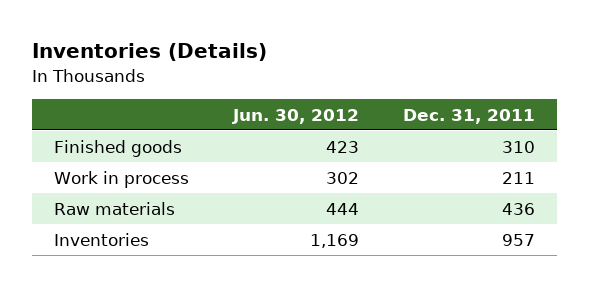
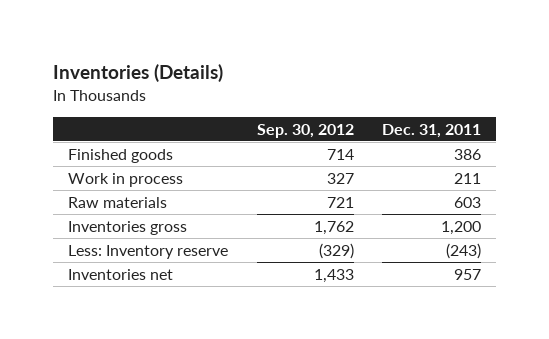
[231,108,359,124] Jun. 30, 2012 -> none
none -> [256,123,354,138] Sep. 30, 2012
[501,140,535,153] 310 -> [454,148,482,160] 386
[501,202,535,215] 436 -> [454,196,482,208] 603
none -> [67,220,187,235] Inventories gross
none -> [67,244,228,259] Less: Inventory reserve
[53,232,149,246] Inventories -> [67,268,173,280] Inventories net

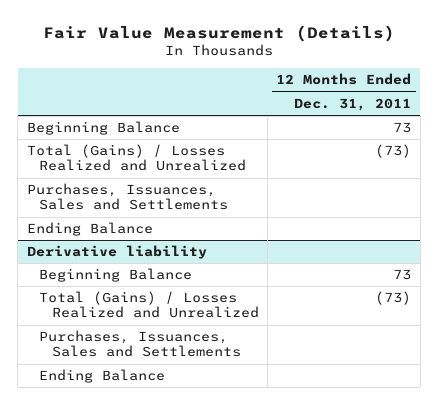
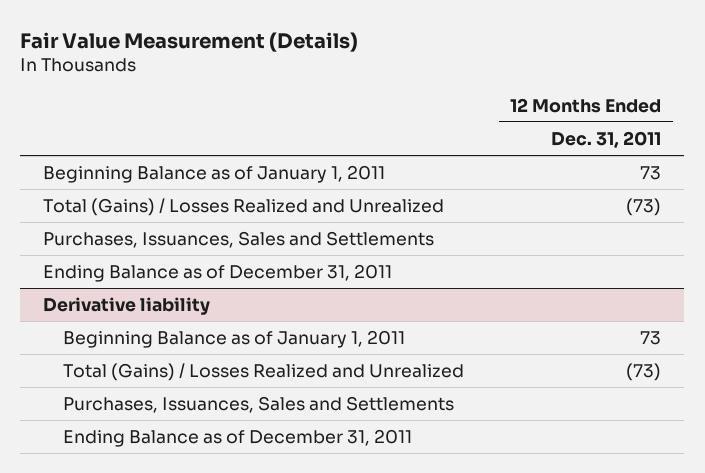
[26,121,180,136] Beginning Balance -> [43,165,386,184] Beginning Balance as of January 1, 2011
[26,222,153,237] Ending Balance -> [43,264,393,283] Ending Balance as of December 31, 2011
[39,268,193,283] Beginning Balance -> [62,330,405,349] Beginning Balance as of January 1, 2011
[39,369,166,384] Ending Balance -> [62,429,412,448] Ending Balance as of December 31, 2011

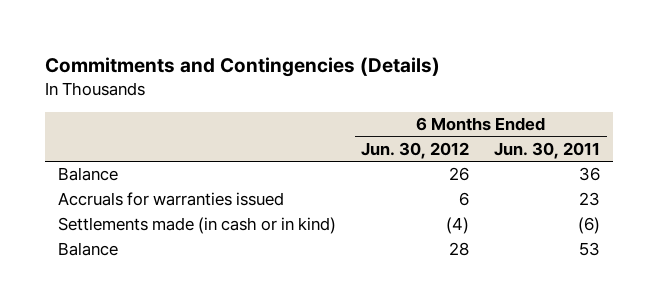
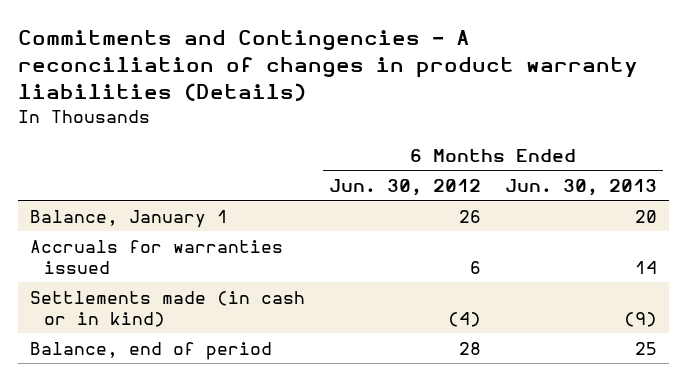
[45,56,441,77] Commitments and Contingencies (Details) -> [17,29,638,102] Commitments and Contingencies - A reconciliation of changes in product warranty liabilities (Details)
[494,141,601,159] Jun. 30, 2011 -> none
none -> [504,179,657,197] Jun. 30, 2013
[57,167,118,182] Balance -> [29,209,228,228] Balance, January 1
[57,242,118,257] Balance -> none
none -> [29,341,272,360] Balance, end of period

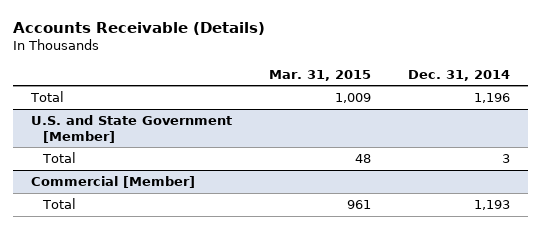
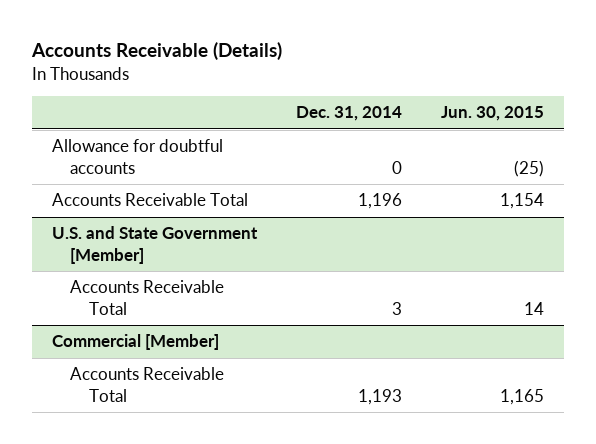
[269,69,372,81] Mar. 31, 2015 -> none
none -> [441,106,545,122] Jun. 30, 2015
none -> [51,139,223,174] Allowance for doubtful accounts
[30,90,65,102] Total -> [51,193,248,207] Accounts Receivable Total
[41,151,76,163] Total -> [70,280,225,315] Accounts Receivable Total
[41,197,76,209] Total -> [70,367,225,402] Accounts Receivable Total

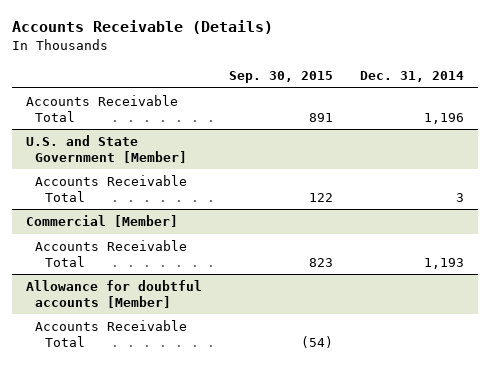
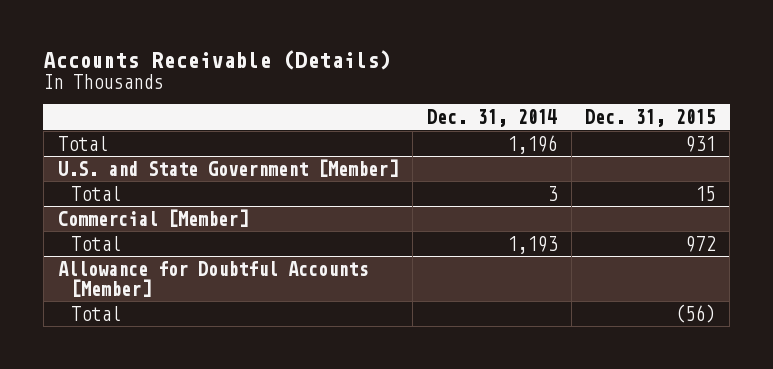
[229,71,334,84] Sep. 30, 2015 -> none
none -> [585,109,716,128] Dec. 31, 2015
[25,95,178,122] Accounts Receivable Total -> [57,135,108,151] Total
[35,175,188,202] Accounts Receivable Total -> [70,185,121,201] Total
[35,240,188,267] Accounts Receivable Total -> [70,235,121,251] Total
[25,280,202,308] Allowance for doubtful accounts [Member] -> [57,260,368,298] Allowance for Doubtful Accounts [Member]
[35,320,188,347] Accounts Receivable Total -> [70,305,121,321] Total

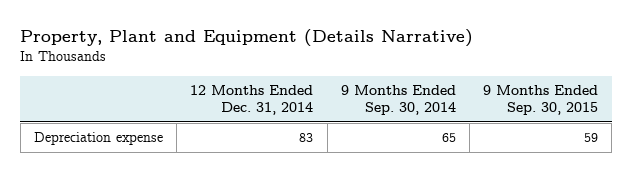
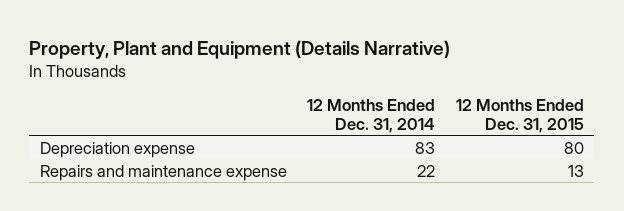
[340,84,456,116] 9 Months Ended Sep. 30, 2014 -> none
[483,84,599,116] 9 Months Ended Sep. 30, 2015 -> none
none -> [455,98,584,133] 12 Months Ended Dec. 31, 2015
none -> [39,164,287,181] Repairs and maintenance expense

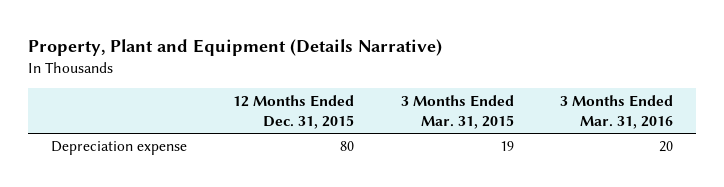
[307,98,436,133] 12 Months Ended Dec. 31, 2014 -> none
none -> [400,94,514,129] 3 Months Ended Mar. 31, 2015
none -> [559,94,673,129] 3 Months Ended Mar. 31, 2016
[39,164,287,181] Repairs and maintenance expense -> none

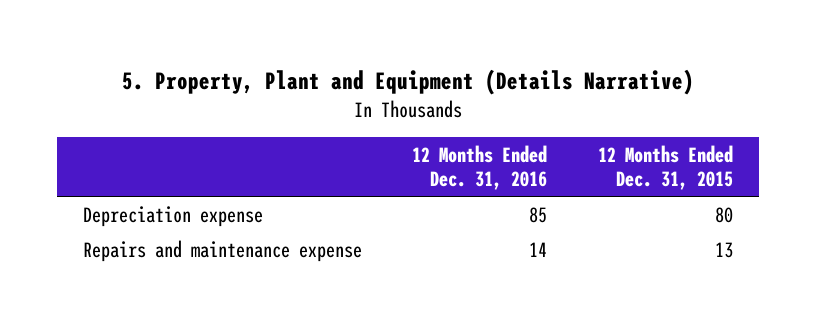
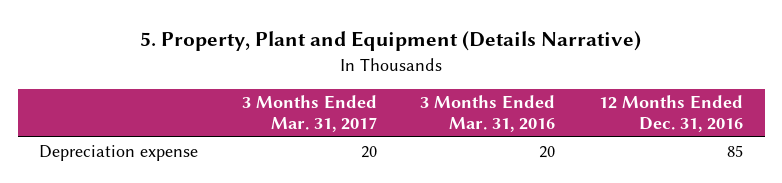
[598,144,734,190] 12 Months Ended Dec. 31, 2015 -> none
none -> [241,95,377,133] 3 Months Ended Mar. 31, 2017
none -> [420,95,556,133] 3 Months Ended Mar. 31, 2016
[82,239,362,262] Repairs and maintenance expense -> none

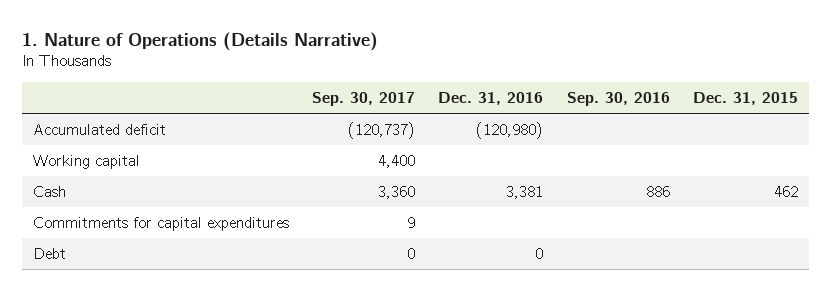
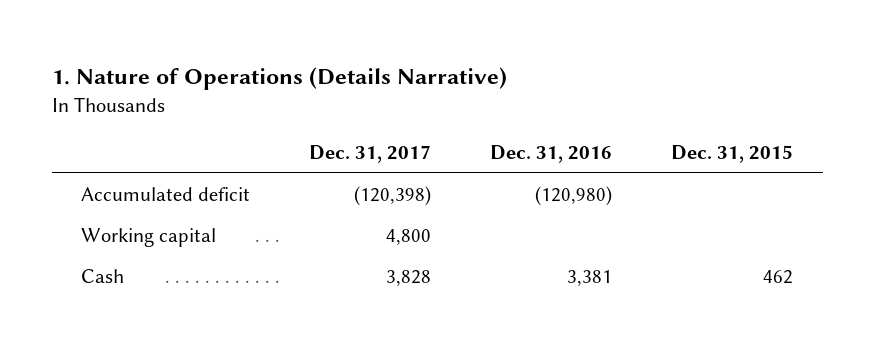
[312,91,416,106] Sep. 30, 2017 -> none
[566,91,670,106] Sep. 30, 2016 -> none
none -> [309,145,432,164] Dec. 31, 2017
[33,216,290,231] Commitments for capital expenditures -> none
[33,247,67,259] Debt -> none

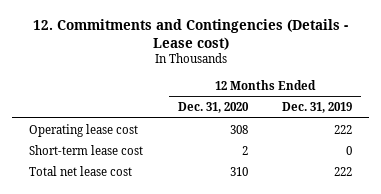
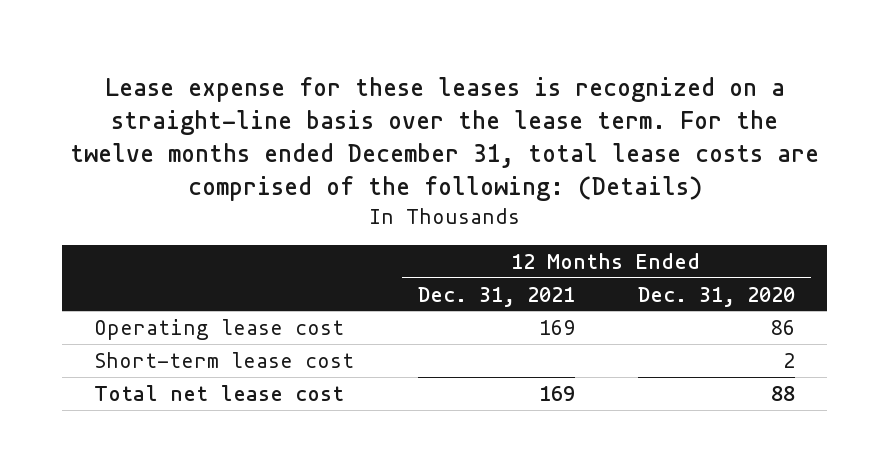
[32,18,348,50] 12. Commitments and Contingencies (Details - Lease cost) -> [69,76,819,202] Lease expense for these leases is recognized on a straight-line basis over the lease term. For the twelve months ended December 31, total lease costs are comprised of the following: (Details)
[282,102,353,114] Dec. 31, 2019 -> none
none -> [417,286,575,307] Dec. 31, 2021
[229,124,248,134] 308 -> [771,319,796,335] 86
[229,166,248,176] 310 -> [771,385,796,401] 88

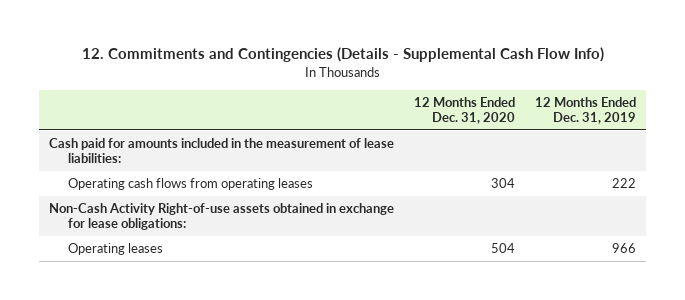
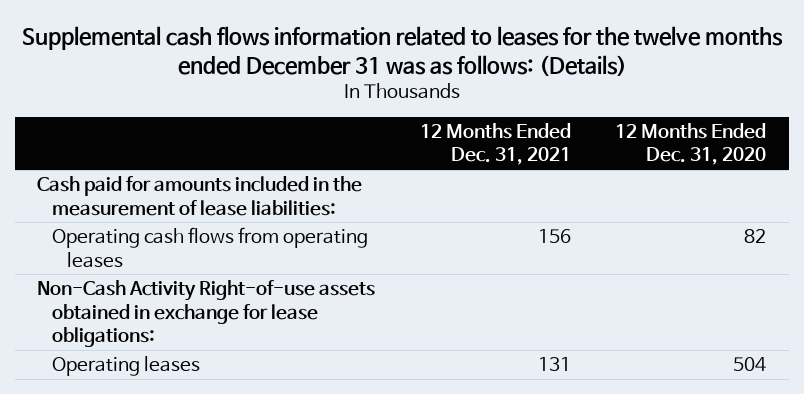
[81,47,604,63] 12. Commitments and Contingencies (Details - Supplemental Cash Flow Info) -> [21,26,783,76] Supplemental cash flows information related to leases for the twelve months ended December 31 was as follows: (Details)
[534,97,636,124] 12 Months Ended Dec. 31, 2019 -> none
none -> [419,122,571,166] 12 Months Ended Dec. 31, 2021
[491,178,516,189] 304 -> [744,229,767,244] 82

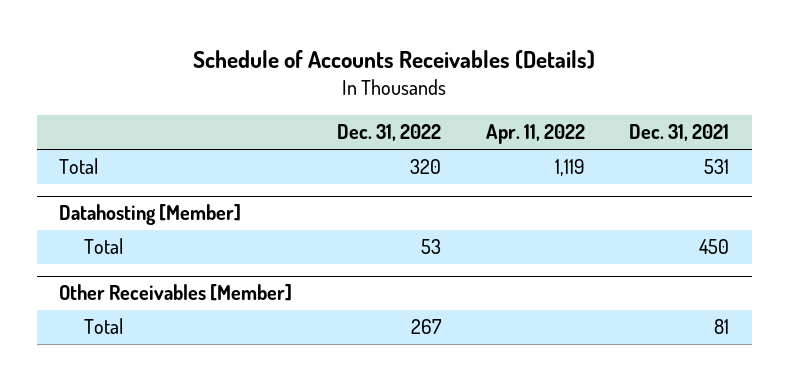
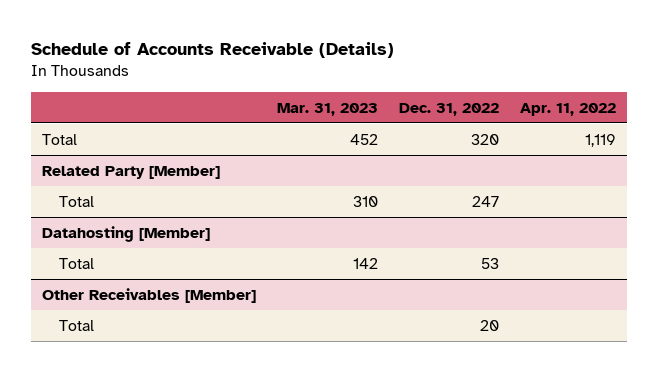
[193,49,596,69] Schedule of Accounts Receivables (Details) -> [31,42,395,59] Schedule of Accounts Receivable (Details)
[629,124,730,142] Dec. 31, 2021 -> none
none -> [277,102,379,116] Mar. 31, 2023
none -> [41,165,220,179] Related Party [Member]
none -> [59,195,95,207] Total
[410,319,442,335] 267 -> [480,319,500,331] 20

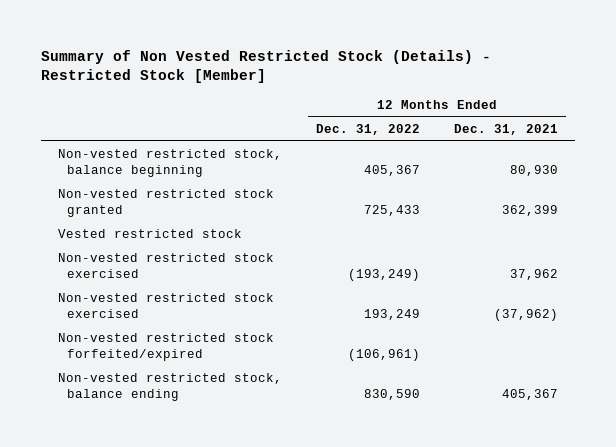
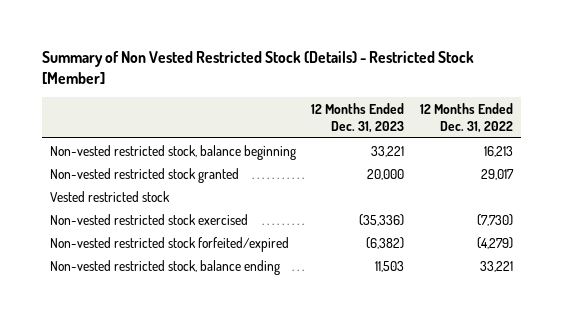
[453,123,558,135] Dec. 31, 2021 -> none
none -> [311,102,405,134] 12 Months Ended Dec. 31, 2023
[363,164,420,176] 405,367 -> [483,145,513,157] 16,213
[363,204,420,216] 725,433 -> [480,168,514,180] 29,017
[58,293,275,318] Non-vested restricted stock exercised -> none
[347,268,420,281] (193,249) -> [476,213,513,226] (7,730)
[347,348,420,361] (106,961) -> [476,236,513,249] (4,279)
[363,388,420,400] 830,590 -> [479,260,513,272] 33,221

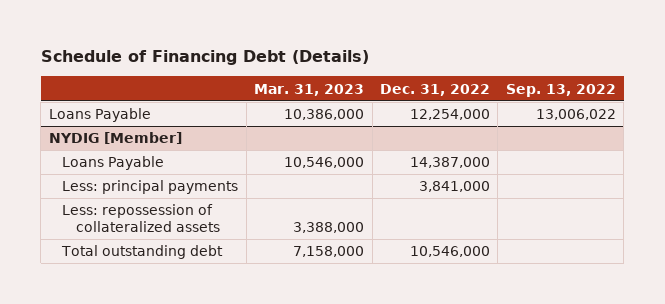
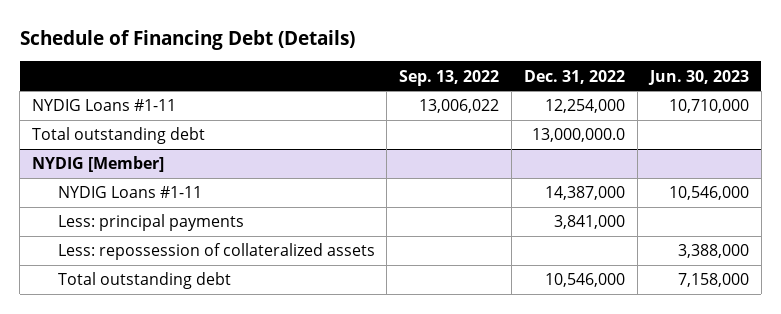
[254,83,365,96] Mar. 31, 2023 -> none
none -> [647,69,749,85] Jun. 30, 2023
[48,108,151,123] Loans Payable -> [32,99,177,112] NYDIG Loans #1-11
none -> [32,127,206,145] Total outstanding debt
[62,156,165,171] Loans Payable -> [57,186,202,199] NYDIG Loans #1-11

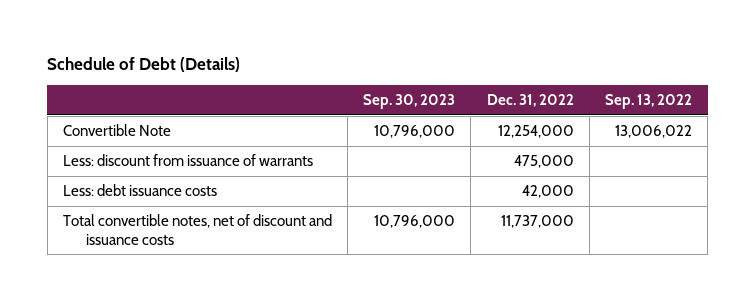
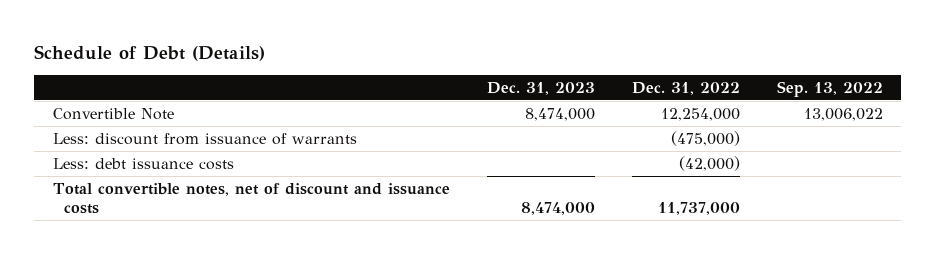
[363,94,456,110] Sep. 30, 2023 -> none
none -> [486,81,595,95] Dec. 31, 2023
[513,155,574,169] 475,000 -> [670,130,740,146] (475,000)
[521,185,574,199] 42,000 -> [678,155,740,171] (42,000)

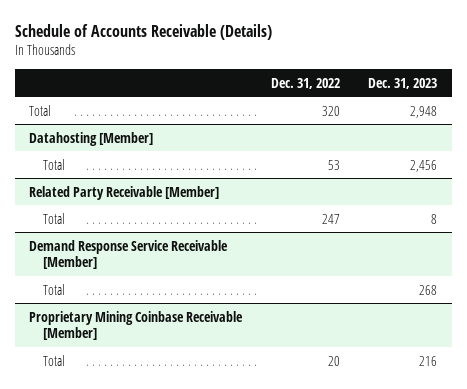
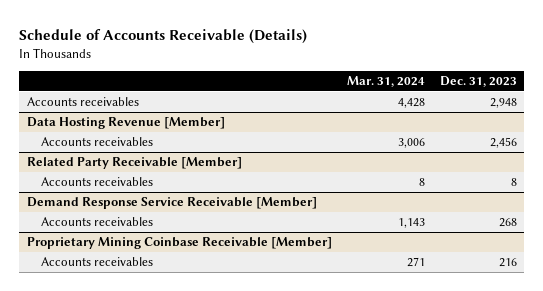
[270,77,340,89] Dec. 31, 2022 -> none
none -> [346,76,425,88] Mar. 31, 2024
[29,131,154,146] Datahosting [Member] -> none
[29,104,52,116] Total -> [26,97,139,107] Accounts receivables
none -> [26,117,225,130] Data Hosting Revenue [Member]
[42,158,65,170] Total -> [41,137,154,147] Accounts receivables
[42,212,65,224] Total -> [41,177,154,187] Accounts receivables
[42,283,65,295] Total -> [41,217,154,227] Accounts receivables
[42,354,65,366] Total -> [41,257,154,267] Accounts receivables

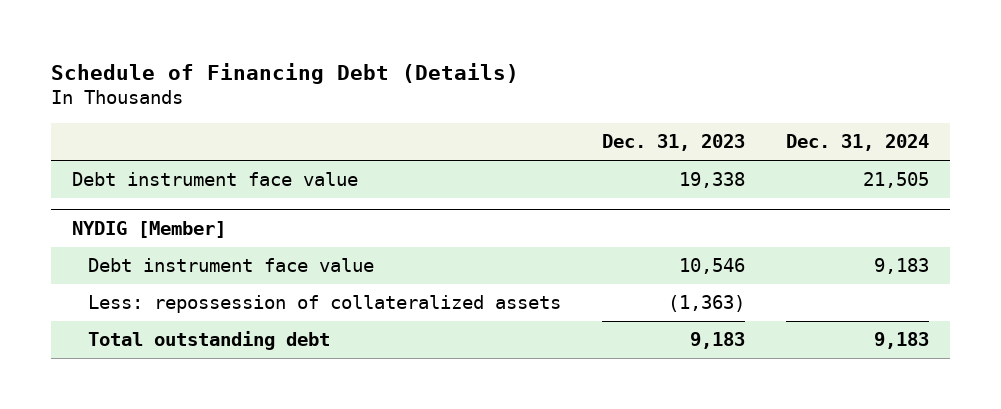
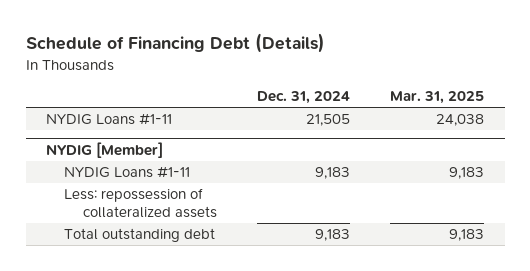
[602,134,746,152] Dec. 31, 2023 -> none
none -> [390,91,485,105] Mar. 31, 2025
[71,172,358,187] Debt instrument face value -> [45,113,172,126] NYDIG Loans #1-11
[87,258,374,273] Debt instrument face value -> [64,166,191,179] NYDIG Loans #1-11

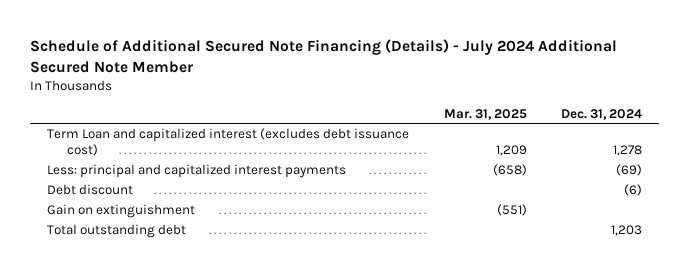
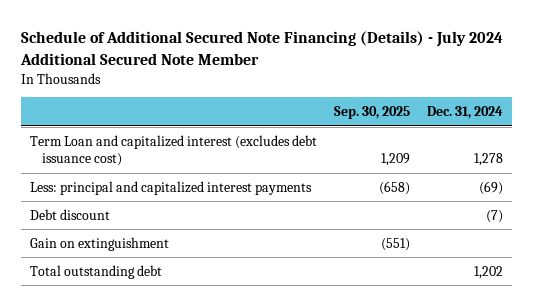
[443,108,527,120] Mar. 31, 2025 -> none
none -> [334,106,411,120] Sep. 30, 2025
[624,184,643,197] (6) -> [486,209,504,223] (7)
[611,225,643,237] 1,203 -> [474,265,504,279] 1,202

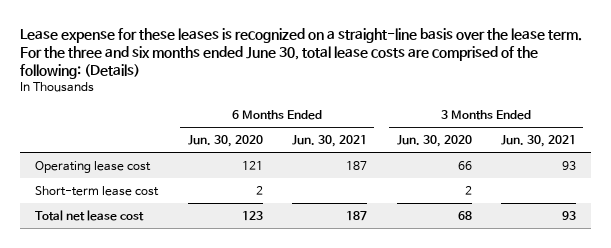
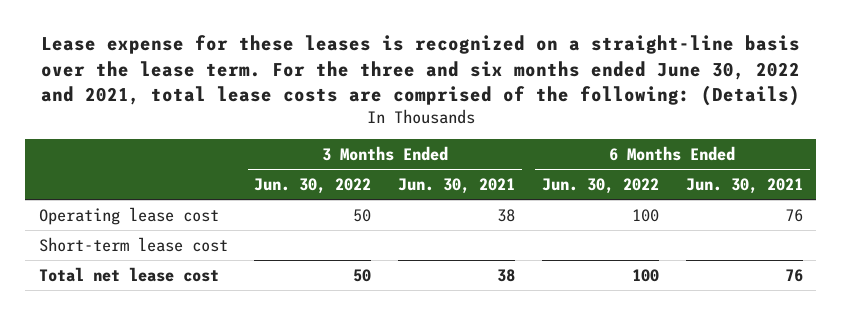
[20,27,583,80] Lease expense for these leases is recognized on a straight-line basis over the lease term. For the three and six months ended June 30, total lease costs are comprised of the following: (Details) -> [40,35,800,106] Lease expense for these leases is recognized on a straight-line basis over the lease term. For the three and six months ended June 30, 2022 and 2021, total lease costs are comprised of the following: (Details)
[187,135,263,148] Jun. 30, 2020 -> none
[396,135,472,148] Jun. 30, 2020 -> none
none -> [254,177,372,194] Jun. 30, 2022
none -> [542,177,660,194] Jun. 30, 2022
[346,160,368,170] 187 -> [784,208,803,222] 76
[562,160,577,170] 93 -> [497,208,516,222] 38
[346,210,368,221] 187 -> [784,268,803,282] 76
[562,210,577,220] 93 -> [497,268,516,282] 38

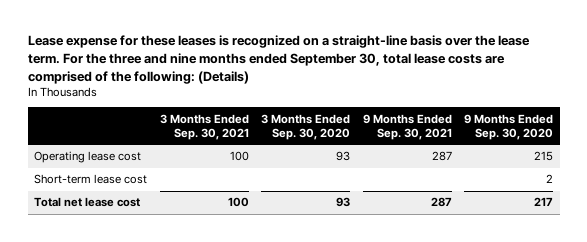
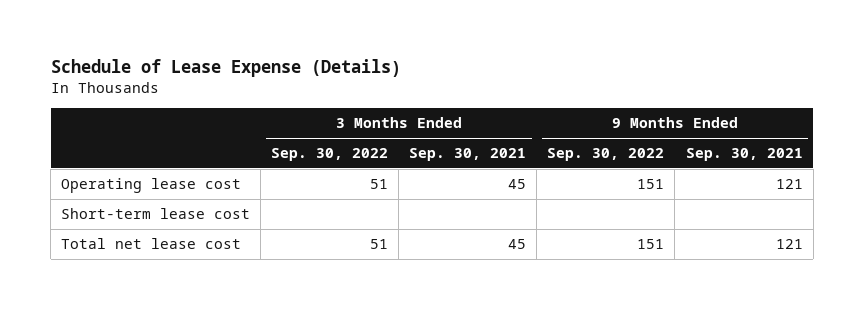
[27,35,530,84] Lease expense for these leases is recognized on a straight-line basis over the lease term. For the three and nine months ended September 30, total lease costs are comprised of the following: (Details) -> [50,59,401,78] Schedule of Lease Expense (Details)
[261,113,351,140] 3 Months Ended Sep. 30, 2020 -> none
[464,113,554,140] 9 Months Ended Sep. 30, 2020 -> none
none -> [271,148,389,162] Sep. 30, 2022
none -> [547,148,665,162] Sep. 30, 2022
[229,151,249,162] 100 -> [508,179,527,190] 45
[431,151,452,162] 287 -> [775,179,803,190] 121
[227,197,249,208] 100 -> [508,239,527,250] 45
[430,197,452,208] 287 -> [775,239,803,250] 121

